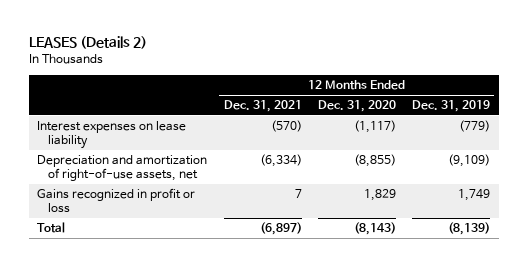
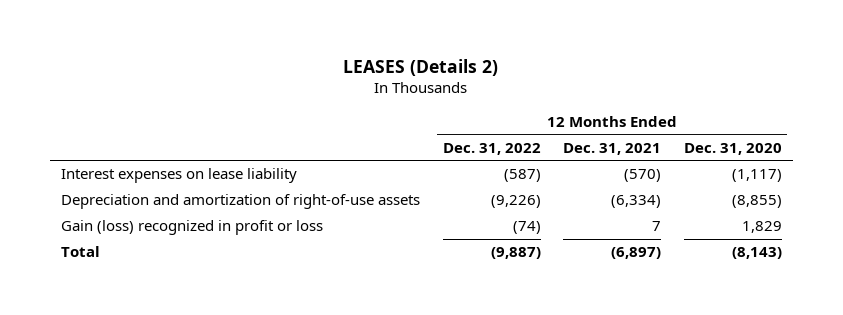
[412,100,491,113] Dec. 31, 2019 -> none
none -> [442,142,541,155] Dec. 31, 2022
[37,155,208,182] Depreciation and amortization of right-of-use assets, net -> [60,194,420,210] Depreciation and amortization of right-of-use assets
[37,188,196,214] Gains recognized in profit or loss -> [60,220,323,236] Gain (loss) recognized in profit or loss

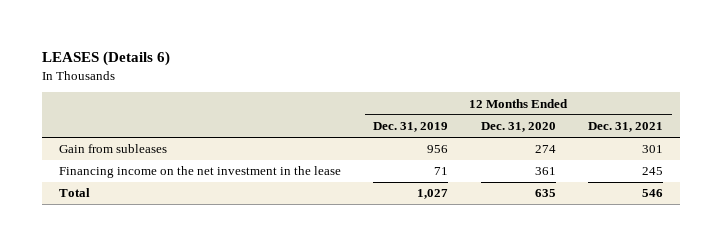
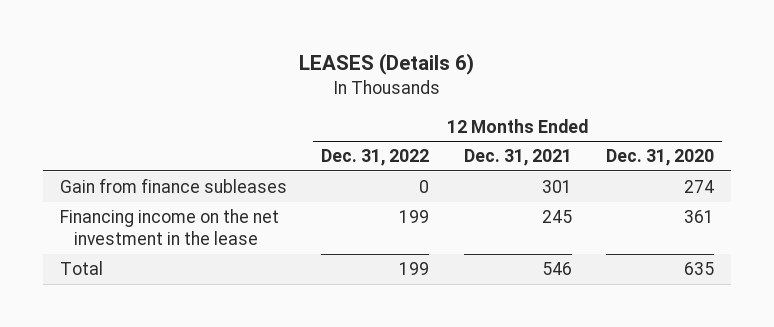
[373,122,449,133] Dec. 31, 2019 -> none
none -> [321,149,430,167] Dec. 31, 2022
[58,144,167,154] Gain from subleases -> [59,178,287,194] Gain from finance subleases

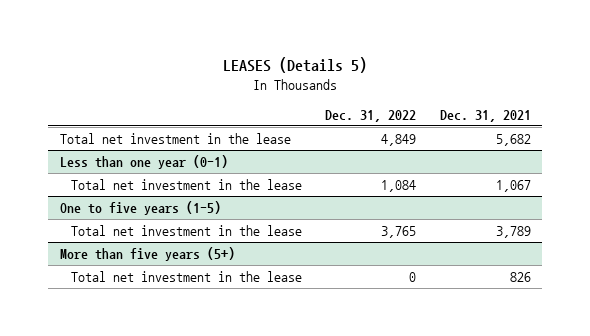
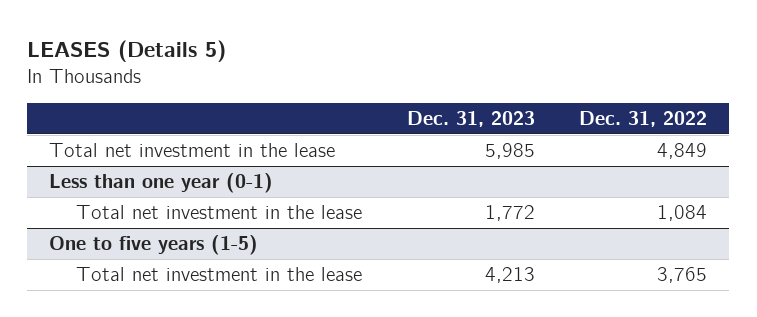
[439,109,531,122] Dec. 31, 2021 -> none
none -> [406,110,535,127] Dec. 31, 2023
[59,246,235,261] More than five years (5+) -> none
[71,270,303,282] Total net investment in the lease -> none

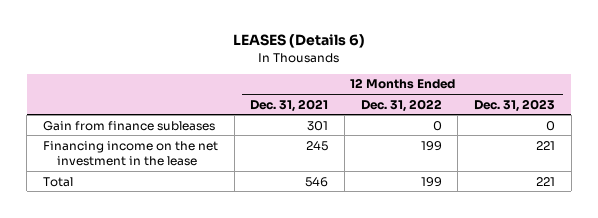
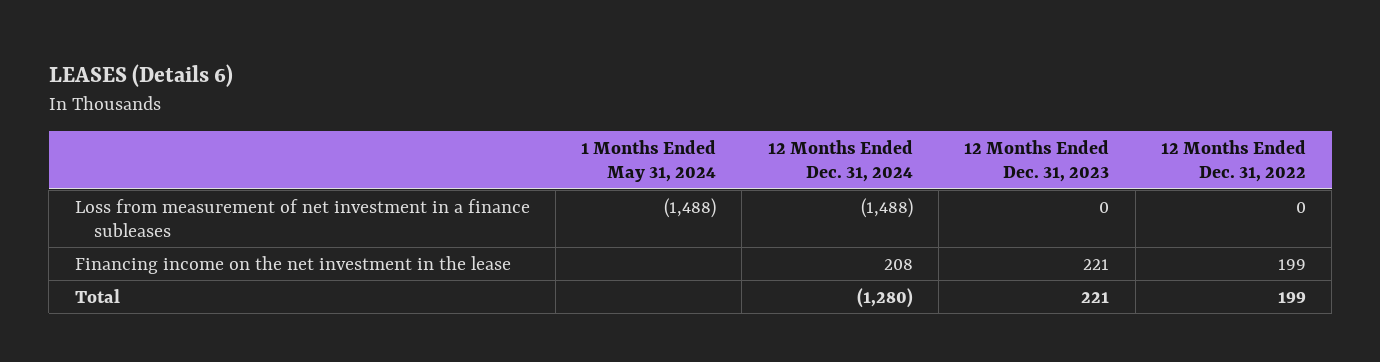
[250,98,329,112] Dec. 31, 2021 -> none
none -> [581,139,717,183] 1 Months Ended May 31, 2024
none -> [767,139,913,183] 12 Months Ended Dec. 31, 2024
[42,120,215,131] Gain from finance subleases -> none
none -> [74,198,530,237] Loss from measurement of net investment in a finance subleases

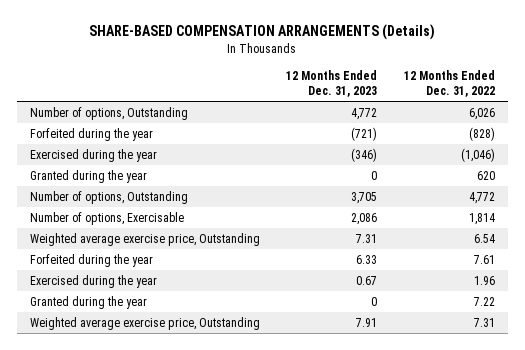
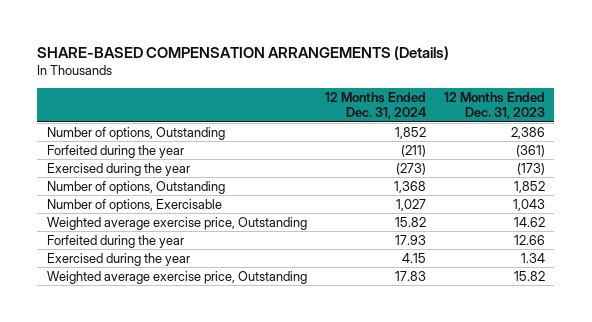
[403,69,495,98] 12 Months Ended Dec. 31, 2022 -> none
none -> [324,91,426,120] 12 Months Ended Dec. 31, 2024
[30,169,148,183] Granted during the year -> none
[30,295,148,309] Granted during the year -> none
[351,107,378,120] 4,772 -> [511,126,546,139] 2,386
[351,126,378,141] (721) -> [516,144,546,157] (361)
[351,147,378,162] (346) -> [517,162,546,175] (173)
[351,191,378,204] 3,705 -> [514,180,546,193] 1,852
[351,212,378,225] 2,086 -> [513,198,546,211] 1,043
[356,233,378,243] 7.31 -> [514,216,546,227] 14.62
[356,254,378,264] 6.33 -> [514,234,546,245] 12.66
[356,275,378,285] 0.67 -> [521,252,546,263] 1.34
[356,317,378,327] 7.91 -> [514,270,546,281] 15.82

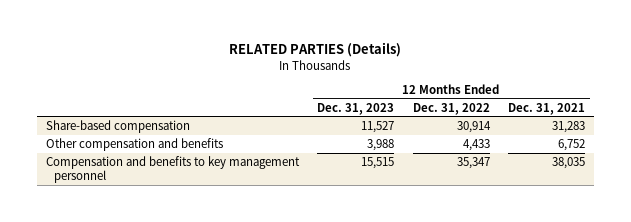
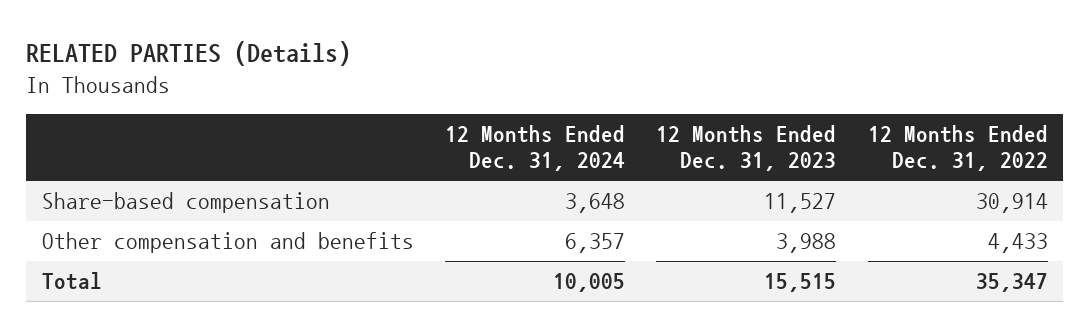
[507,102,585,115] Dec. 31, 2021 -> none
none -> [444,125,625,172] 12 Months Ended Dec. 31, 2024
[45,155,300,183] Compensation and benefits to key management personnel -> [41,272,102,291] Total

